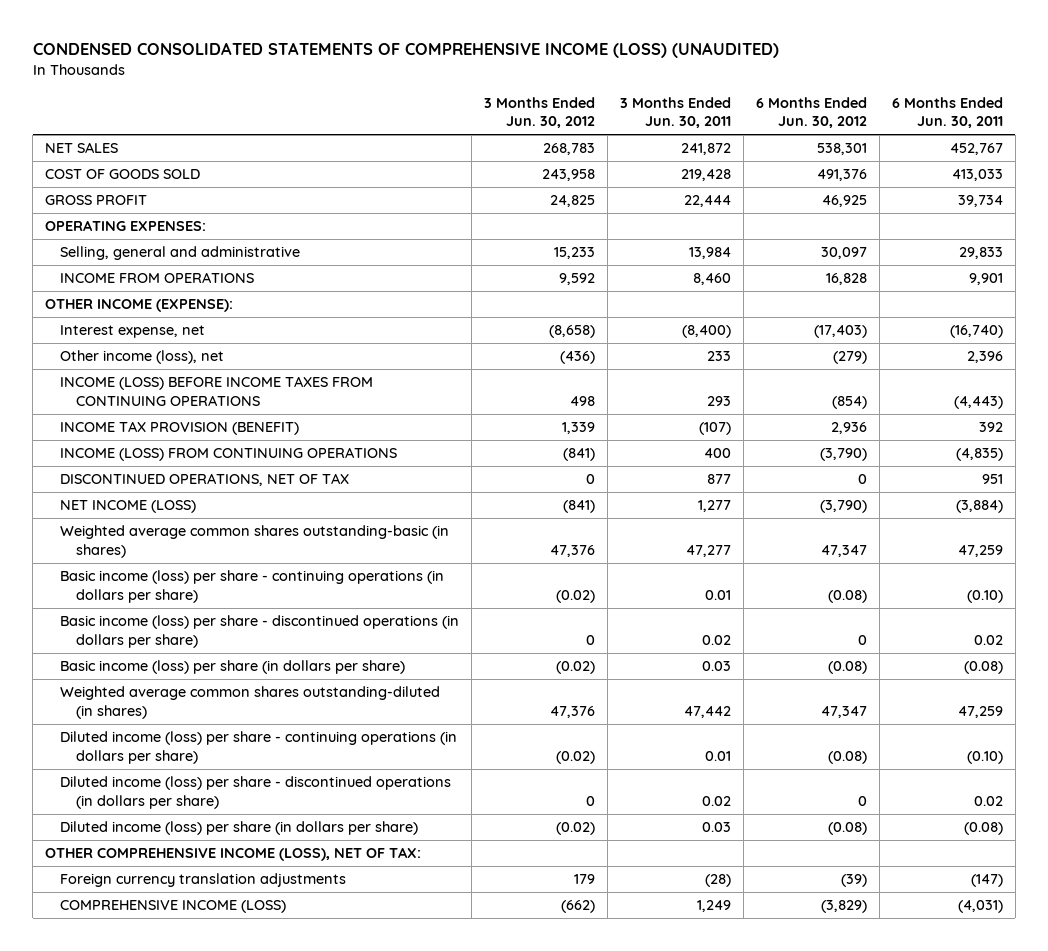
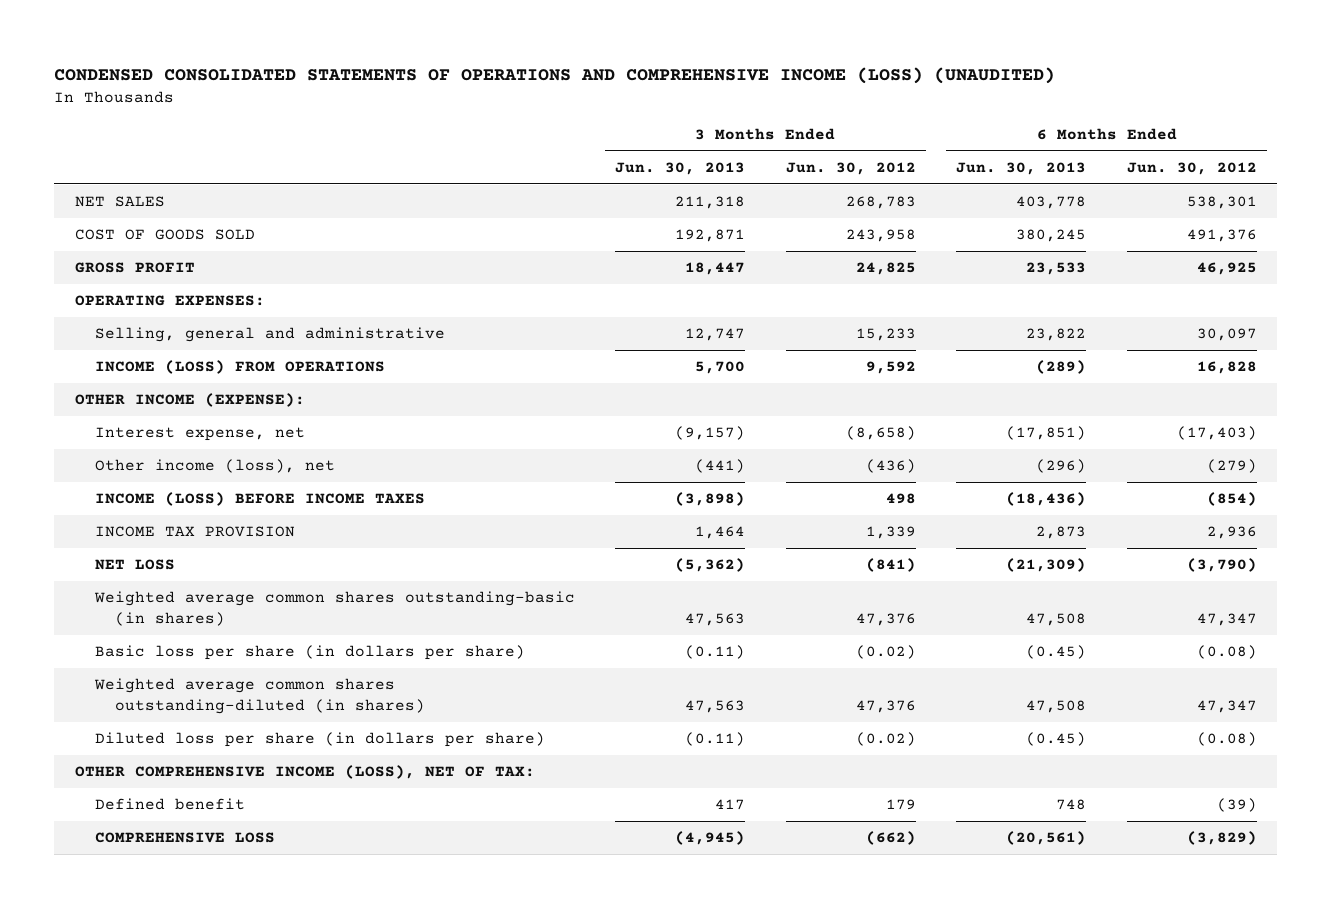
[32,42,779,59] CONDENSED CONSOLIDATED STATEMENTS OF COMPREHENSIVE INCOME (LOSS) (UNAUDITED) -> [54,66,1056,84] CONDENSED CONSOLIDATED STATEMENTS OF OPERATIONS AND COMPREHENSIVE INCOME (LOSS) (UNAUDITED)
[620,96,732,129] 3 Months Ended Jun. 30, 2011 -> none
[891,96,1003,129] 6 Months Ended Jun. 30, 2011 -> none
none -> [615,162,746,176] Jun. 30, 2013
none -> [956,162,1087,176] Jun. 30, 2013
[60,272,255,284] INCOME FROM OPERATIONS -> [94,360,385,375] INCOME (LOSS) FROM OPERATIONS
[60,447,398,462] INCOME (LOSS) FROM CONTINUING OPERATIONS -> none
[60,473,350,487] DISCONTINUED OPERATIONS, NET OF TAX -> none
[60,376,374,406] INCOME (LOSS) BEFORE INCOME TAXES FROM CONTINUING OPERATIONS -> [94,492,425,507] INCOME (LOSS) BEFORE INCOME TAXES
[60,421,300,436] INCOME TAX PROVISION (BENEFIT) -> [94,526,295,538] INCOME TAX PROVISION
[60,500,197,514] NET INCOME (LOSS) -> [94,559,175,571] NET LOSS
[60,570,445,603] Basic income (loss) per share - continuing operations (in dollars per share) -> none
[60,615,460,648] Basic income (loss) per share - discontinued operations (in dollars per share) -> none
[60,660,406,675] Basic income (loss) per share (in dollars per share) -> [94,645,525,661] Basic loss per share (in dollars per share)
[60,731,458,764] Diluted income (loss) per share - continuing operations (in dollars per share) -> none
[60,776,452,809] Diluted income (loss) per share - discontinued operations (in dollars per share) -> none
[60,821,419,836] Diluted income (loss) per share (in dollars per share) -> [94,732,545,748] Diluted loss per share (in dollars per share)
[60,873,347,888] Foreign currency translation adjustments -> [94,798,245,811] Defined benefit
[60,900,287,914] COMPREHENSIVE INCOME (LOSS) -> [94,832,275,844] COMPREHENSIVE LOSS

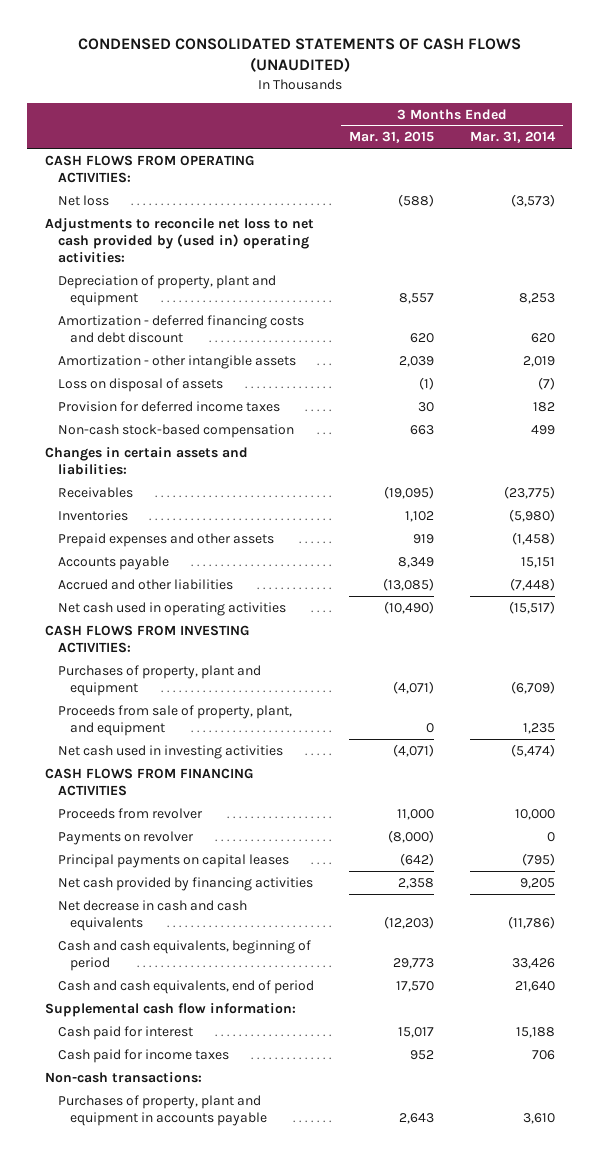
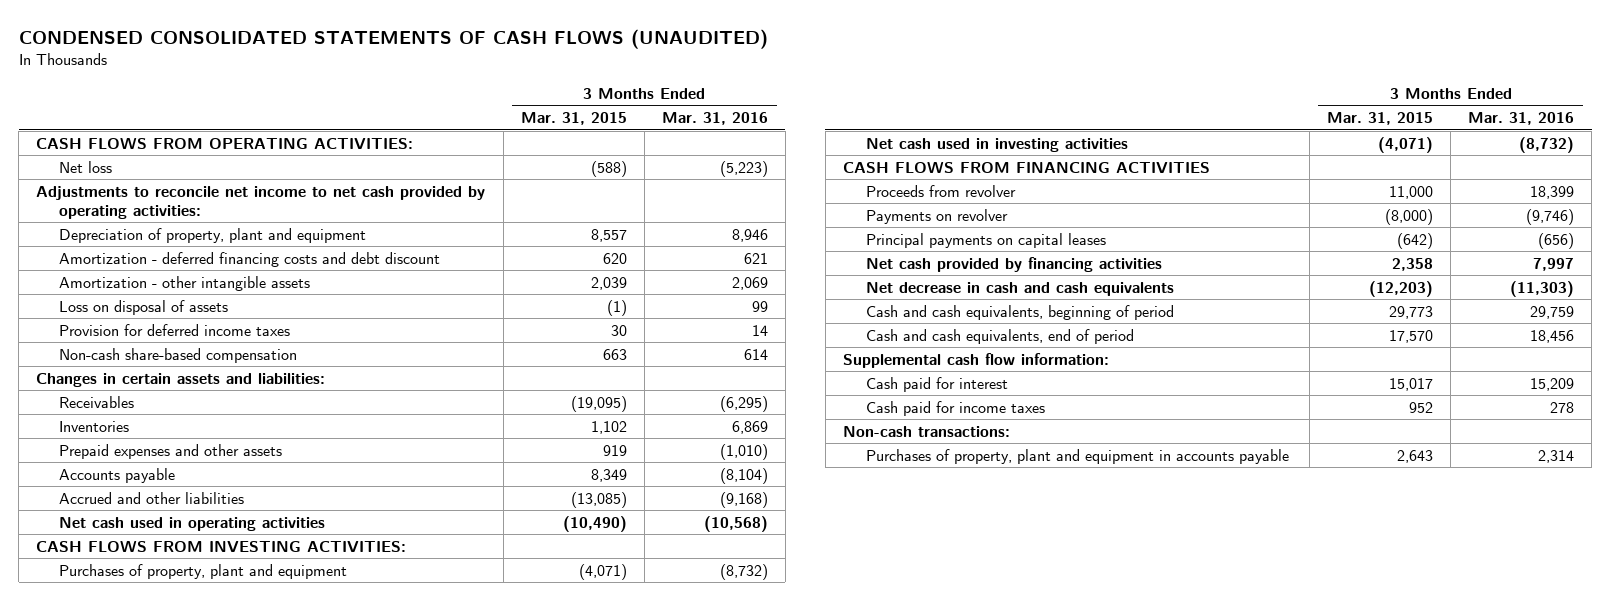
[469,131,556,144] Mar. 31, 2014 -> none
none -> [661,112,768,126] Mar. 31, 2016
[45,217,315,263] Adjustments to reconcile net loss to net cash provided by (used in) operating activities: -> [36,185,486,219] Adjustments to reconcile net income to net cash provided by operating activities:
[57,423,294,438] Non-cash stock-based compensation -> [59,347,298,363] Non-cash share-based compensation
[57,704,292,736] Proceeds from sale of property, plant, and equipment -> none

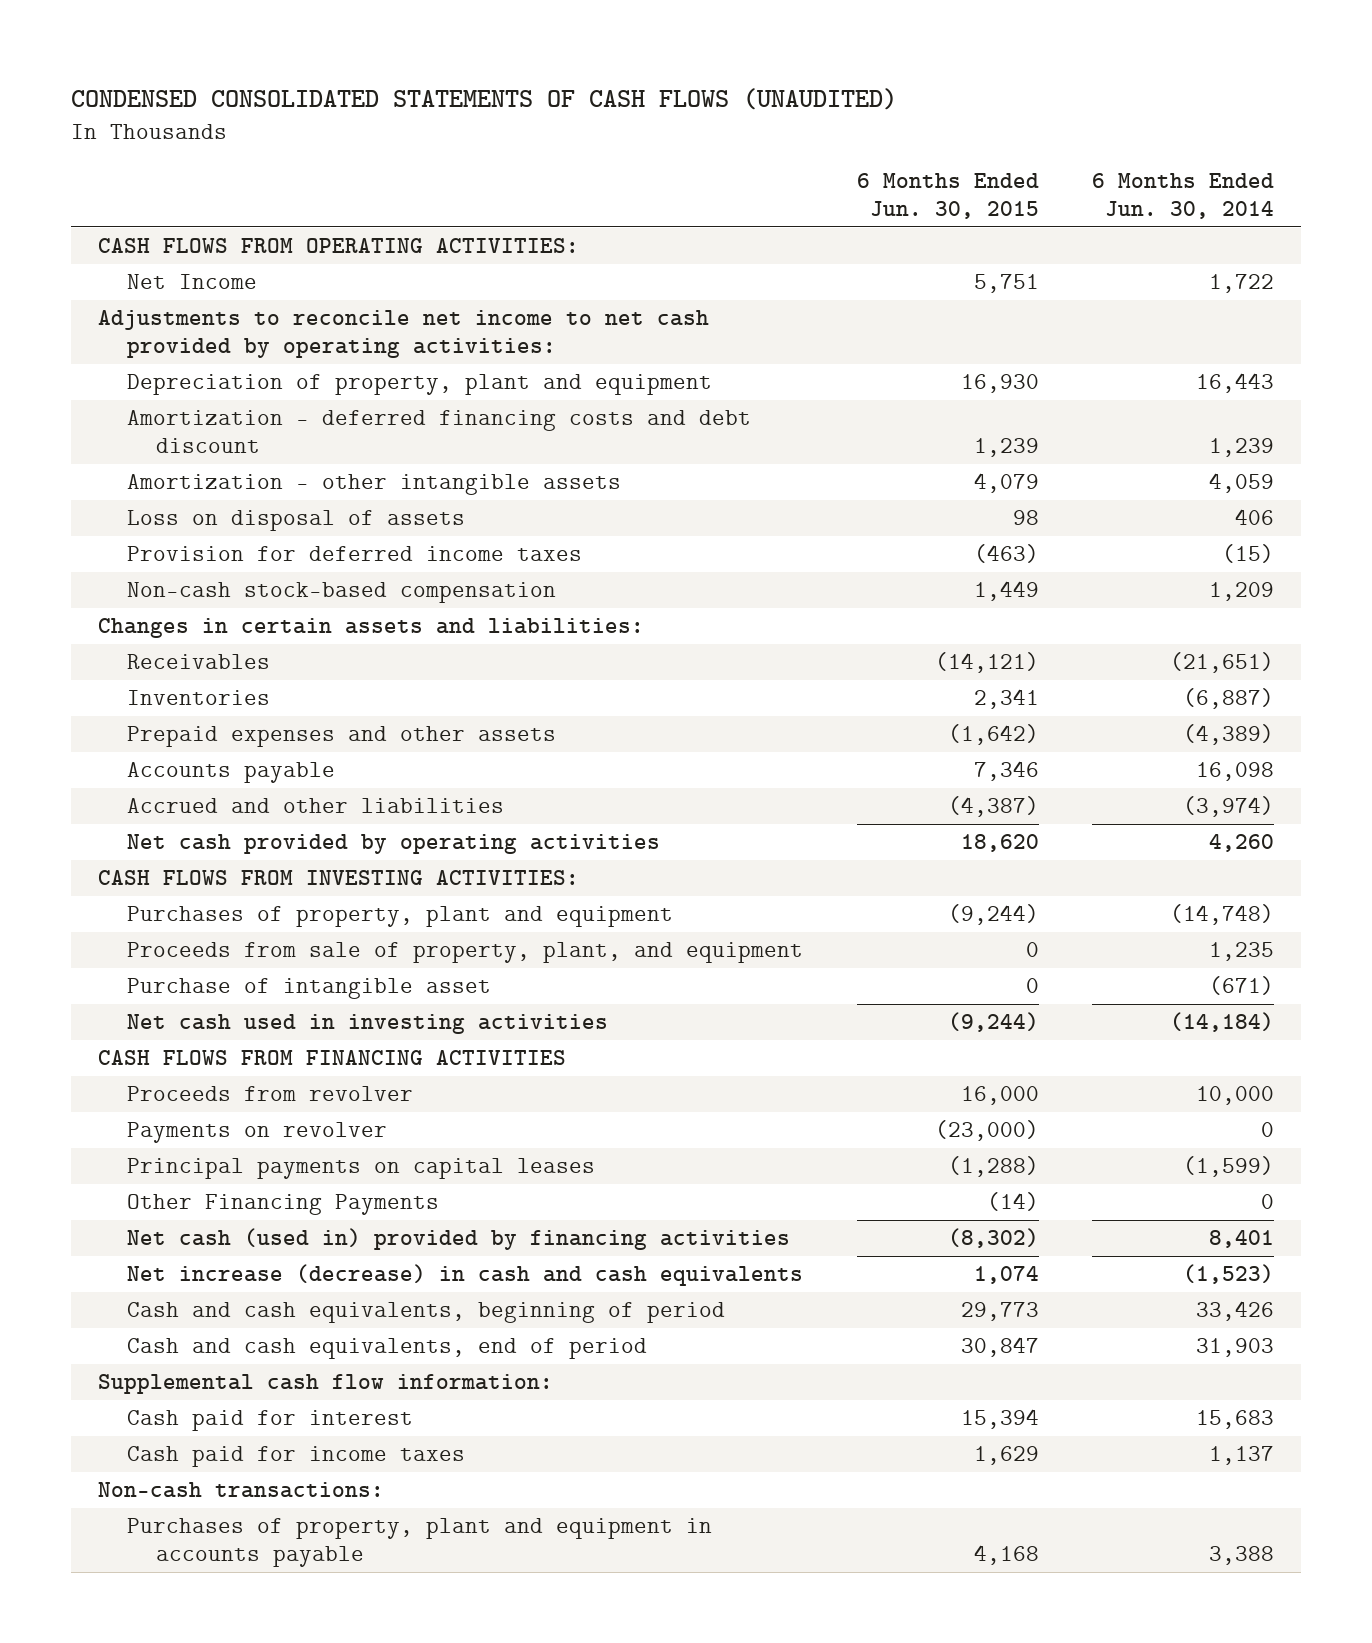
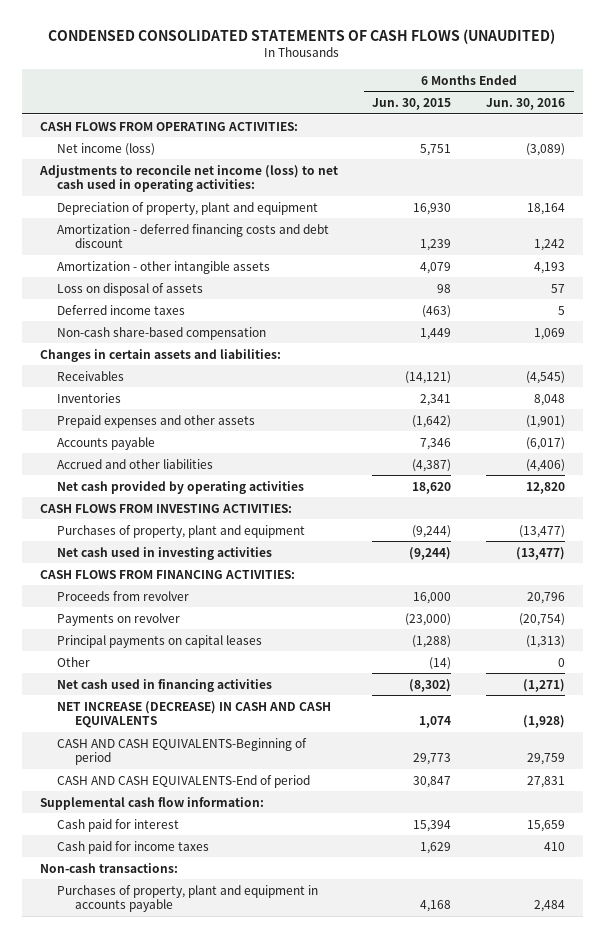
[1092,173,1275,220] 6 Months Ended Jun. 30, 2014 -> none
none -> [486,98,566,111] Jun. 30, 2016
[126,273,257,289] Net Income -> [57,142,156,156] Net income (loss)
[97,309,709,359] Adjustments to reconcile net income to net cash provided by operating activities: -> [38,164,338,193] Adjustments to reconcile net income (loss) to net cash used in operating activities:
[126,545,582,561] Provision for deferred income taxes -> [57,304,186,315] Deferred income taxes
[126,581,556,603] Non-cash stock-based compensation -> [57,326,267,340] Non-cash share-based compensation
[126,941,803,963] Proceeds from sale of property, plant, and equipment -> none
[126,977,491,999] Purchase of intangible asset -> none
[97,1049,566,1065] CASH FLOWS FROM FINANCING ACTIVITIES -> [39,569,295,579] CASH FLOWS FROM FINANCING ACTIVITIES:
[126,1193,439,1215] Other Financing Payments -> none
none -> [57,656,91,667] Other
[126,1227,790,1250] Net cash (used in) provided by financing activities -> [57,678,273,692] Net cash used in financing activities
[126,1263,803,1286] Net increase (decrease) in cash and cash equivalents -> [57,700,332,729] NET INCREASE (DECREASE) IN CASH AND CASH EQUIVALENTS
[126,1301,725,1323] Cash and cash equivalents, beginning of period -> [57,737,308,766] CASH AND CASH EQUIVALENTS-Beginning of period
[126,1337,647,1359] Cash and cash equivalents, end of period -> [57,774,311,788] CASH AND CASH EQUIVALENTS-End of period

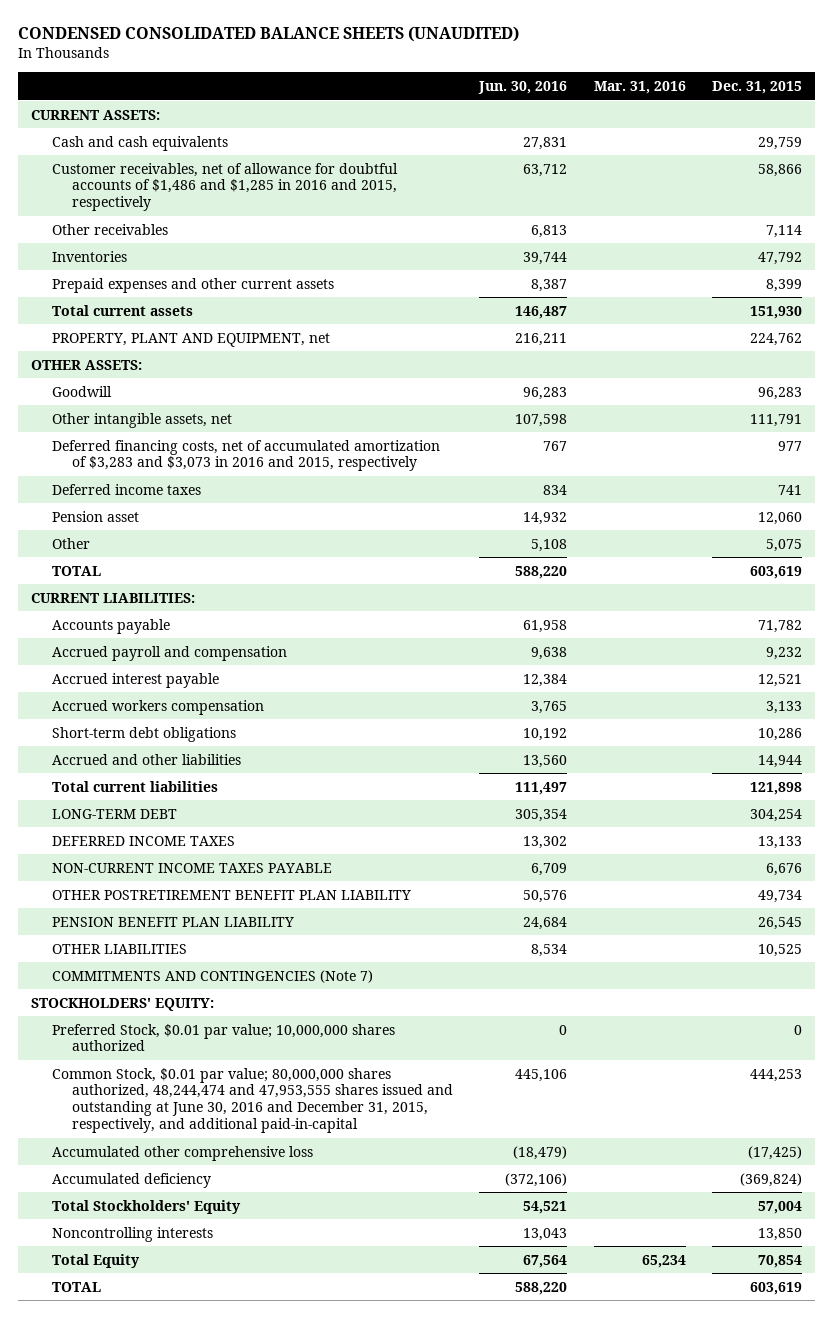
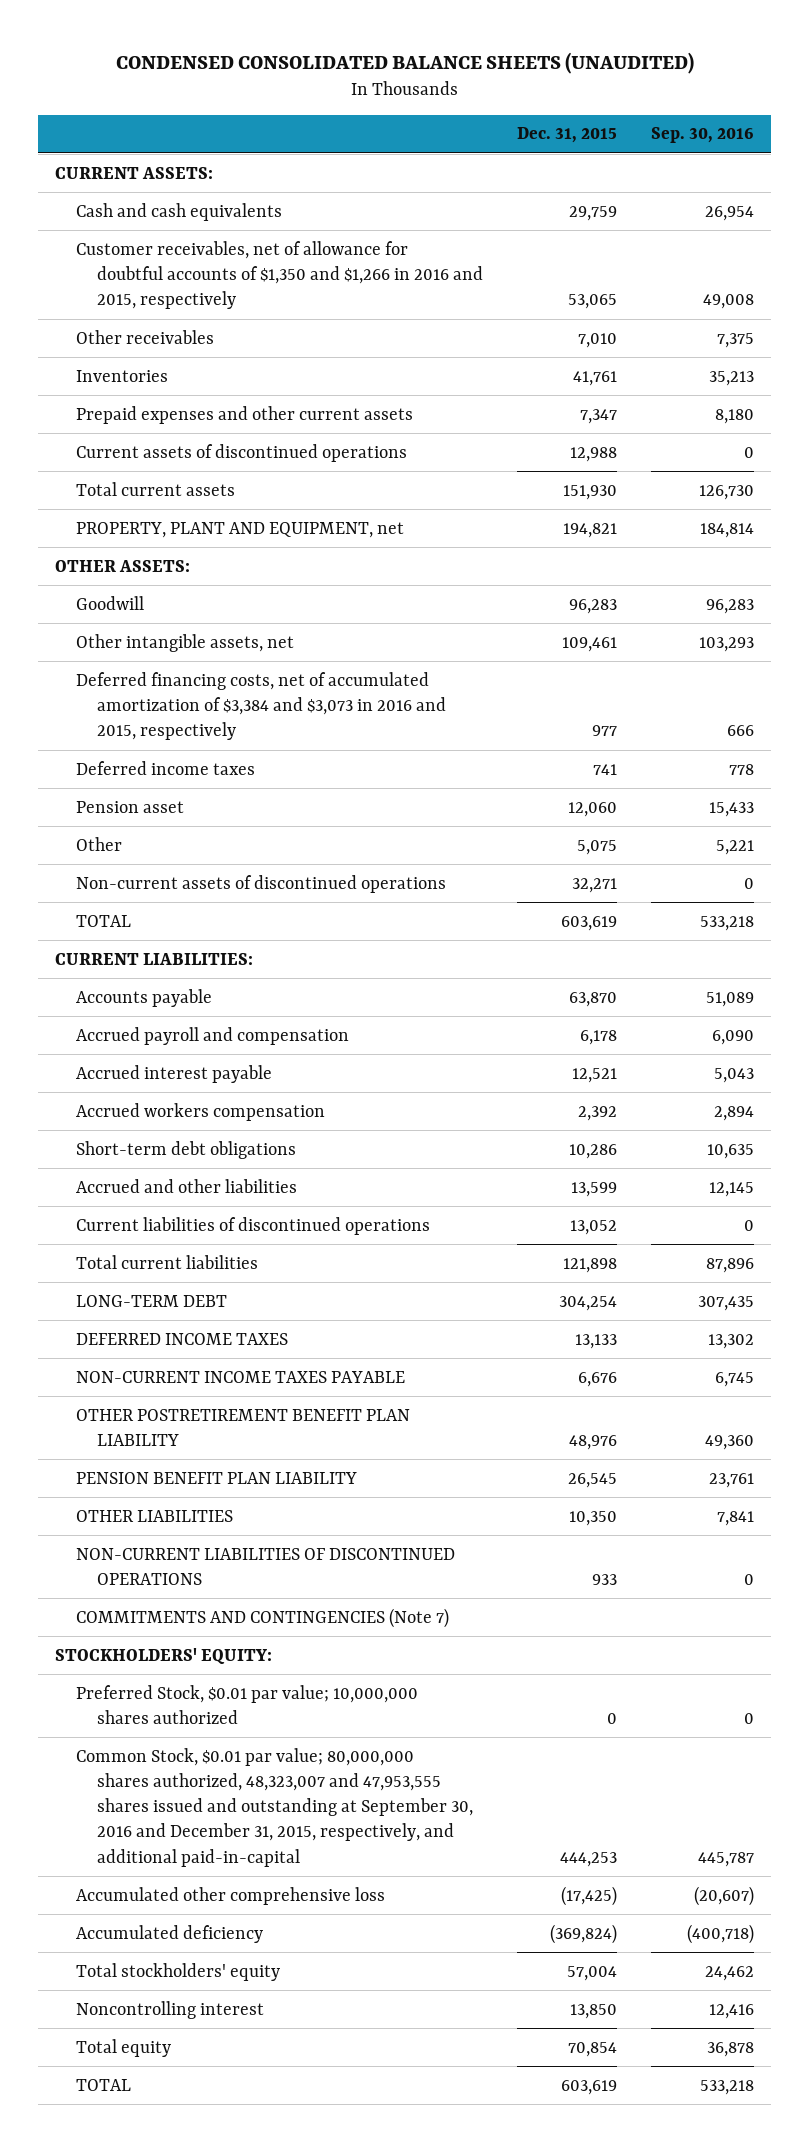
[478,80,568,94] Jun. 30, 2016 -> none
[593,80,686,94] Mar. 31, 2016 -> none
none -> [650,127,754,144] Sep. 30, 2016
[51,162,398,212] Customer receivables, net of allowance for doubtful accounts of $1,486 and $1,285 in 2016 and 2015, respectively -> [76,240,484,310] Customer receivables, net of allowance for doubtful accounts of $1,350 and $1,266 in 2016 and 2015, respectively
[757,163,802,177] 58,866 -> [568,294,618,310] 53,065
[765,224,802,238] 7,114 -> [578,332,618,348] 7,010
[757,251,802,265] 47,792 -> [573,370,618,386] 41,761
[765,278,802,292] 8,399 -> [580,408,618,424] 7,347
none -> [76,443,408,462] Current assets of discontinued operations
[749,332,802,346] 224,762 -> [563,522,618,538] 194,821
[749,413,802,427] 111,791 -> [562,636,618,652] 109,461
[51,439,440,472] Deferred financing costs, net of accumulated amortization of $3,283 and $3,073 in 2016 and 2015, respectively -> [76,671,447,741] Deferred financing costs, net of accumulated amortization of $3,384 and $3,073 in 2016 and 2015, respectively
none -> [76,874,447,893] Non-current assets of discontinued operations
[757,619,802,633] 71,782 -> [569,991,618,1007] 63,870
[765,646,802,660] 9,232 -> [580,1029,618,1045] 6,178
[765,700,802,714] 3,133 -> [578,1105,618,1121] 2,392
[757,754,802,768] 14,944 -> [571,1181,618,1197] 13,599
none -> [76,1216,431,1235] Current liabilities of discontinued operations
[757,889,802,903] 49,734 -> [569,1434,618,1450] 48,976
[757,943,802,957] 10,525 -> [569,1510,618,1526] 10,350
none -> [76,1547,456,1585] NON-CURRENT LIABILITIES OF DISCONTINUED OPERATIONS
[51,1067,454,1133] Common Stock, $0.01 par value; 80,000,000 shares authorized, 48,244,474 and 47,953,555 shares issued and outstanding at June 30, 2016 and December 31, 2015, respectively, and additional paid-in-capital -> [76,1747,474,1867] Common Stock, $0.01 par value; 80,000,000 shares authorized, 48,323,007 and 47,953,555 shares issued and outstanding at September 30, 2016 and December 31, 2015, respectively, and additional paid-in-capital
[51,1199,241,1214] Total Stockholders' Equity -> [76,1962,281,1981] Total stockholders' equity
[51,1226,213,1242] Noncontrolling interests -> [76,2000,265,2019] Noncontrolling interest
[51,1253,140,1268] Total Equity -> [76,2038,172,2057] Total equity

